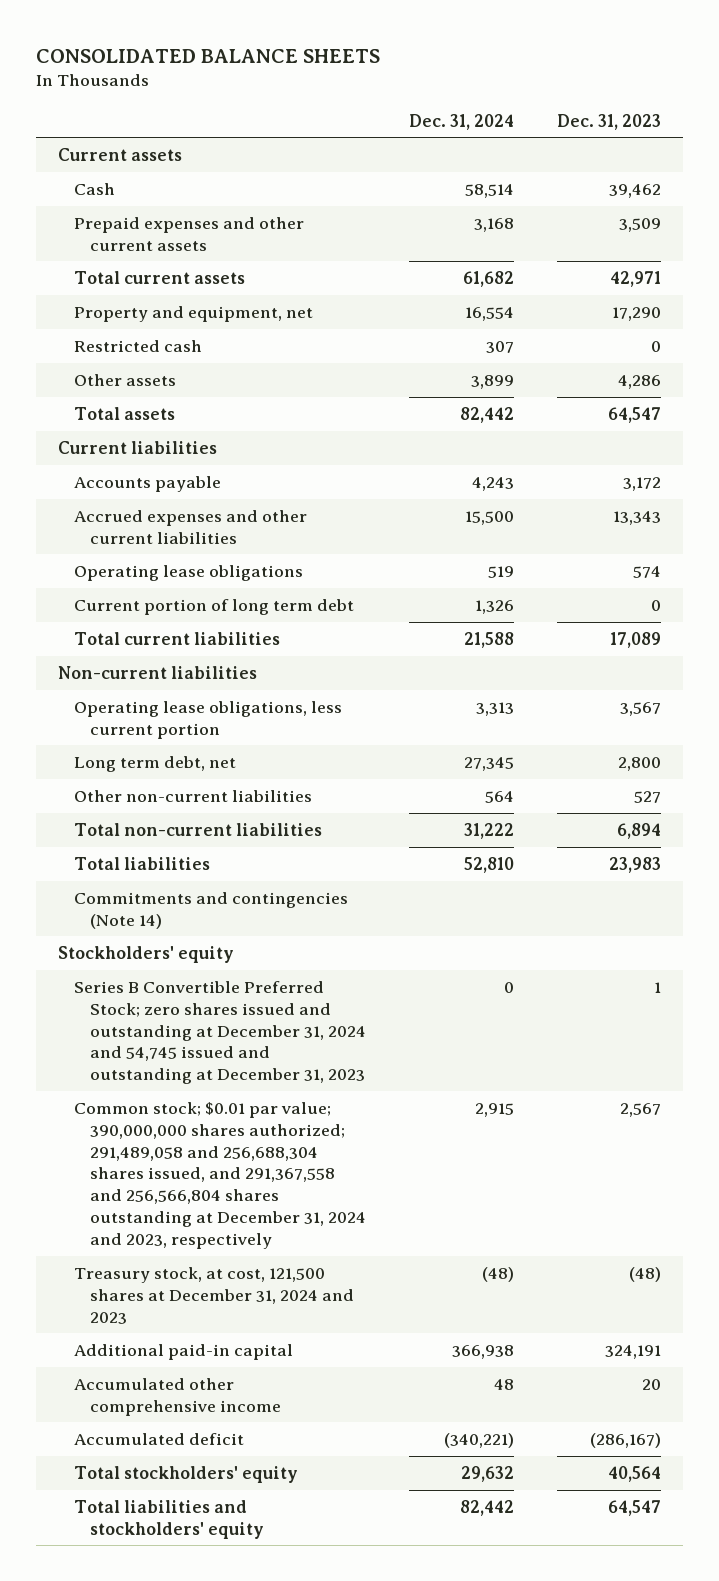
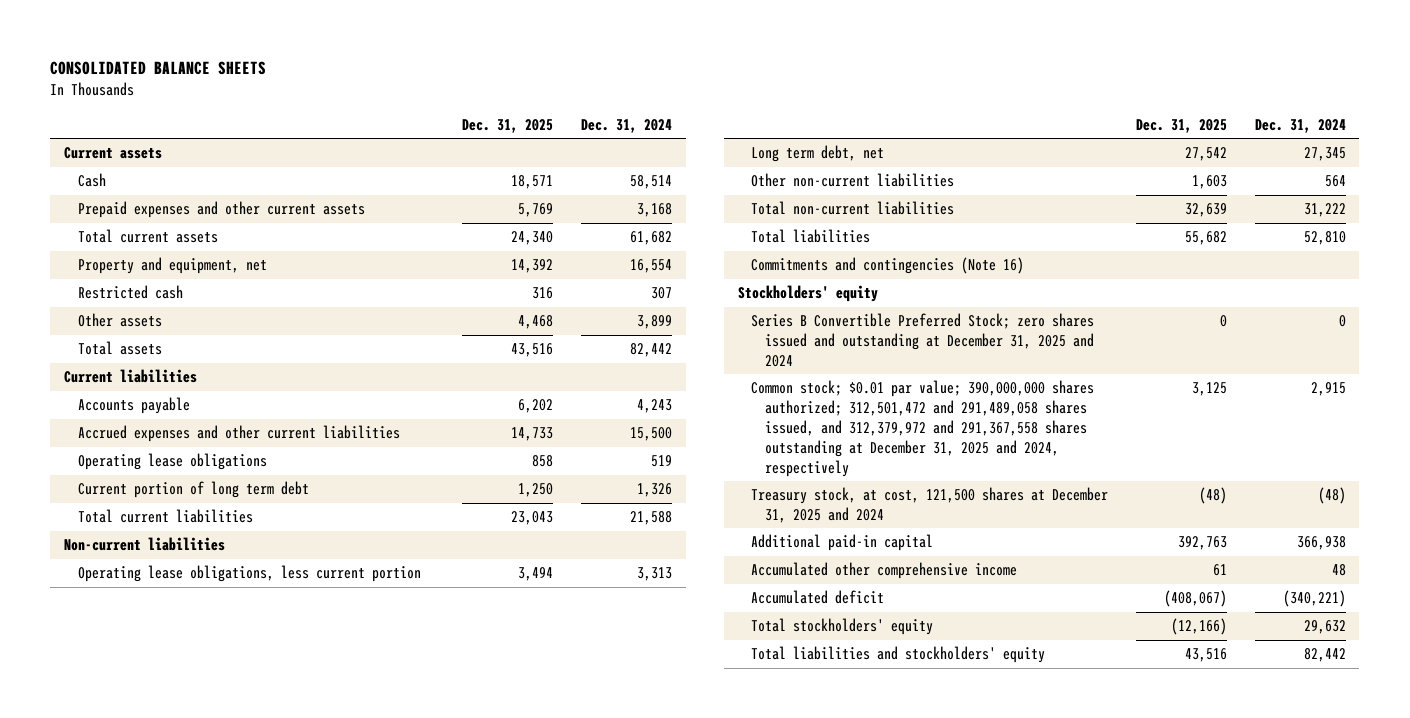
[557,113,662,130] Dec. 31, 2023 -> none
none -> [462,118,554,133] Dec. 31, 2025
[74,891,349,929] Commitments and contingencies (Note 14) -> [751,257,1025,275] Commitments and contingencies (Note 16)
[74,980,367,1085] Series B Convertible Preferred Stock; zero shares issued and outstanding at December 31, 2024 and 54,745 issued and outstanding at December 31, 2023 -> [751,313,1095,367] Series B Convertible Preferred Stock; zero shares issued and outstanding at December 31, 2025 and 2024
[74,1101,367,1250] Common stock; $0.01 par value; 390,000,000 shares authorized; 291,489,058 and 256,688,304 shares issued, and 291,367,558 and 256,566,804 shares outstanding at December 31, 2024 and 2023, respectively -> [751,380,1095,477] Common stock; $0.01 par value; 390,000,000 shares authorized; 312,501,472 and 291,489,058 shares issued, and 312,379,972 and 291,367,558 shares outstanding at December 31, 2025 and 2024, respectively
[74,1266,355,1324] Treasury stock, at cost, 121,500 shares at December 31, 2024 and 2023 -> [751,487,1109,524] Treasury stock, at cost, 121,500 shares at December 31, 2025 and 2024

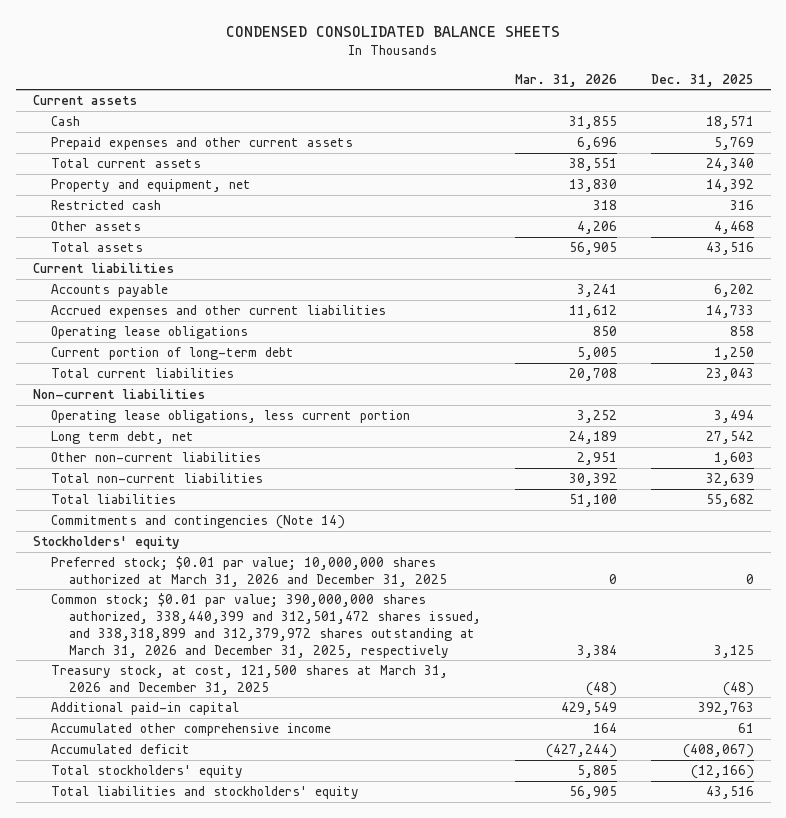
[50,61,267,76] CONSOLIDATED BALANCE SHEETS -> [226,25,561,37] CONDENSED CONSOLIDATED BALANCE SHEETS
[580,118,672,133] Dec. 31, 2024 -> none
none -> [515,73,618,87] Mar. 31, 2026
[77,481,309,499] Current portion of long term debt -> [50,346,294,360] Current portion of long-term debt
[751,257,1025,275] Commitments and contingencies (Note 16) -> [50,514,345,529] Commitments and contingencies (Note 14)
[751,313,1095,367] Series B Convertible Preferred Stock; zero shares issued and outstanding at December 31, 2025 and 2024 -> [50,555,448,587] Preferred stock; $0.01 par value; 10,000,000 shares authorized at March 31, 2026 and December 31, 2025
[751,380,1095,477] Common stock; $0.01 par value; 390,000,000 shares authorized; 312,501,472 and 291,489,058 shares issued, and 312,379,972 and 291,367,558 shares outstanding at December 31, 2025 and 2024, respectively -> [50,592,482,658] Common stock; $0.01 par value; 390,000,000 shares authorized, 338,440,399 and 312,501,472 shares issued, and 338,318,899 and 312,379,972 shares outstanding at March 31, 2026 and December 31, 2025, respectively
[751,487,1109,524] Treasury stock, at cost, 121,500 shares at December 31, 2025 and 2024 -> [50,664,448,695] Treasury stock, at cost, 121,500 shares at March 31, 2026 and December 31, 2025

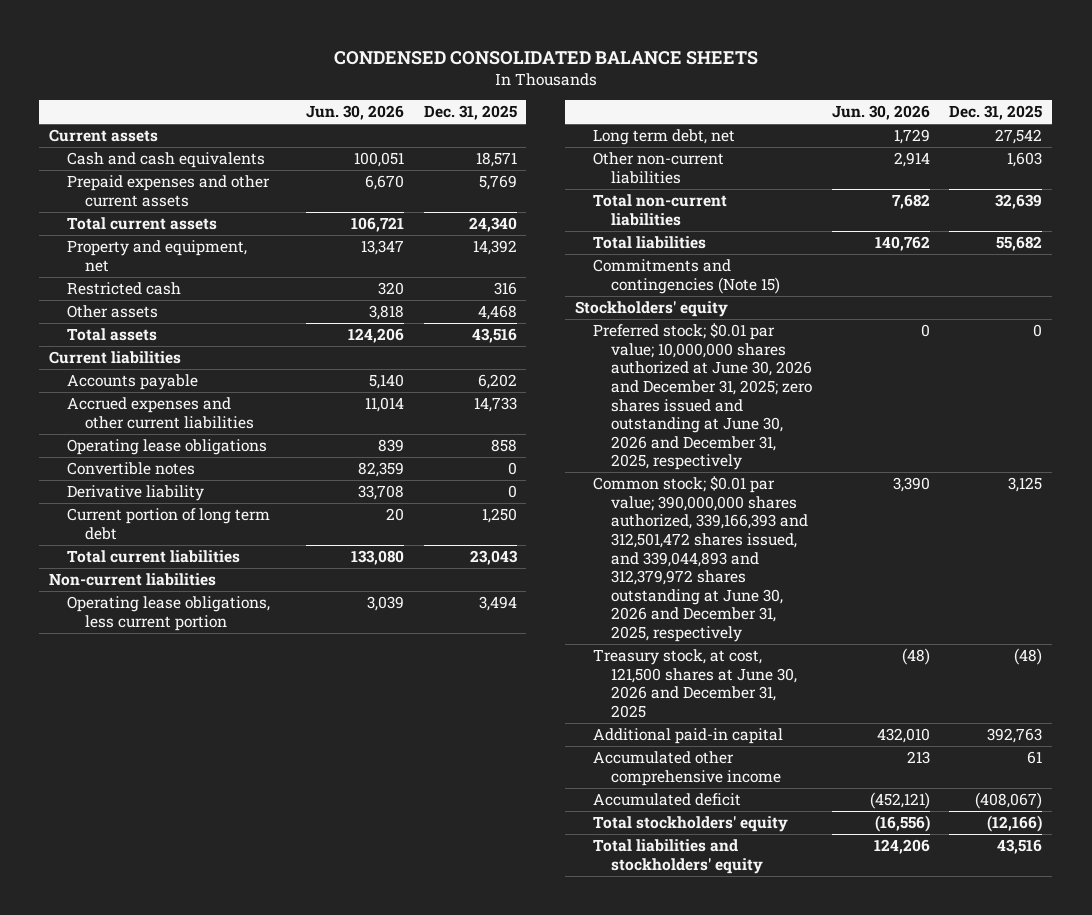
[515,73,618,87] Mar. 31, 2026 -> none
none -> [305,105,404,121] Jun. 30, 2026
[50,115,80,126] Cash -> [67,152,266,169] Cash and cash equivalents
none -> [67,462,196,476] Convertible notes
none -> [67,485,205,502] Derivative liability
[50,346,294,360] Current portion of long-term debt -> [67,508,271,540] Current portion of long term debt
[50,514,345,529] Commitments and contingencies (Note 14) -> [593,259,781,294] Commitments and contingencies (Note 15)
[50,555,448,587] Preferred stock; $0.01 par value; 10,000,000 shares authorized at March 31, 2026 and December 31, 2025 -> [593,323,813,471] Preferred stock; $0.01 par value; 10,000,000 shares authorized at June 30, 2026 and December 31, 2025; zero shares issued and outstanding at June 30, 2026 and December 31, 2025, respectively
[50,592,482,658] Common stock; $0.01 par value; 390,000,000 shares authorized, 338,440,399 and 312,501,472 shares issued, and 338,318,899 and 312,379,972 shares outstanding at March 31, 2026 and December 31, 2025, respectively -> [593,476,809,643] Common stock; $0.01 par value; 390,000,000 shares authorized, 339,166,393 and 312,501,472 shares issued, and 339,044,893 and 312,379,972 shares outstanding at June 30, 2026 and December 31, 2025, respectively
[50,664,448,695] Treasury stock, at cost, 121,500 shares at March 31, 2026 and December 31, 2025 -> [593,649,798,719] Treasury stock, at cost, 121,500 shares at June 30, 2026 and December 31, 2025

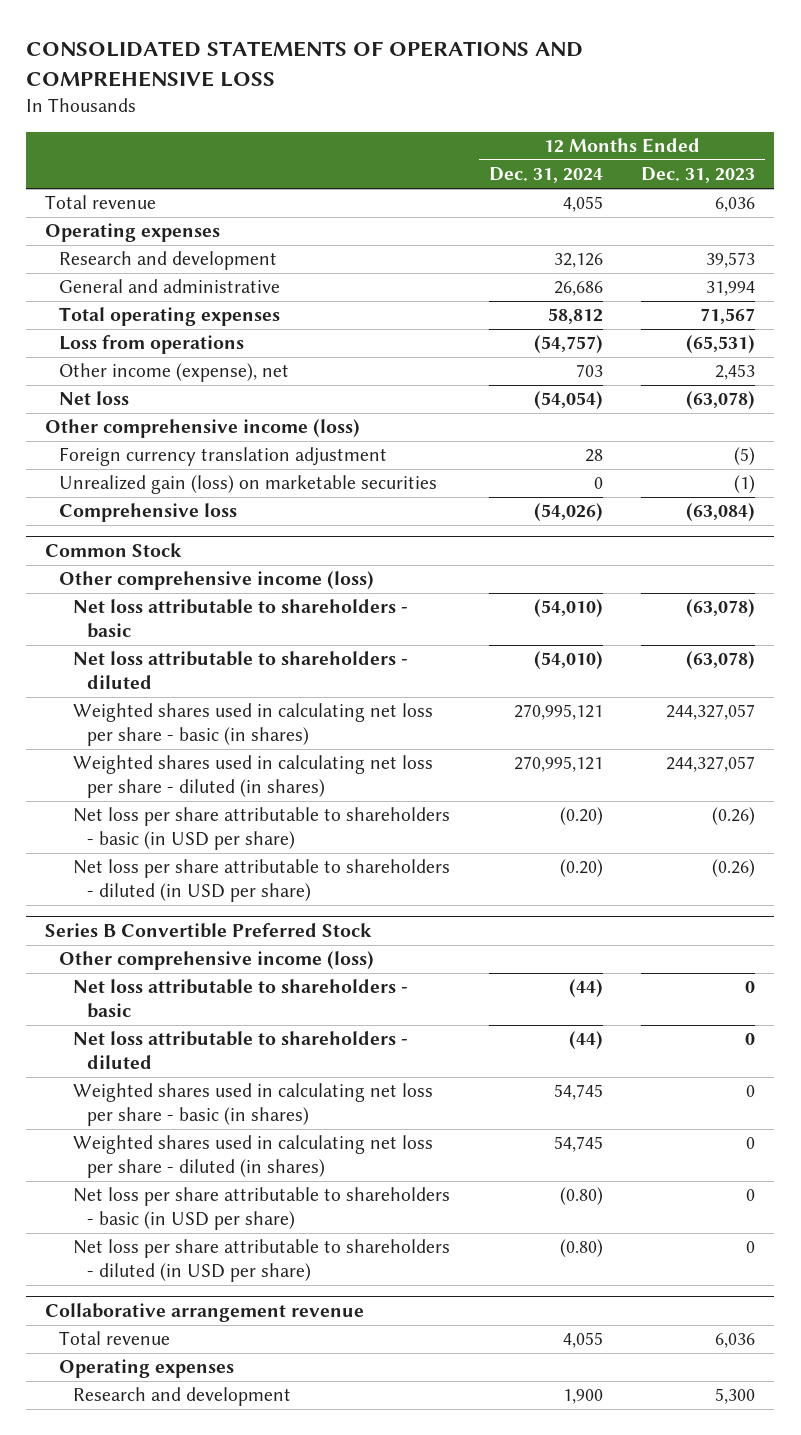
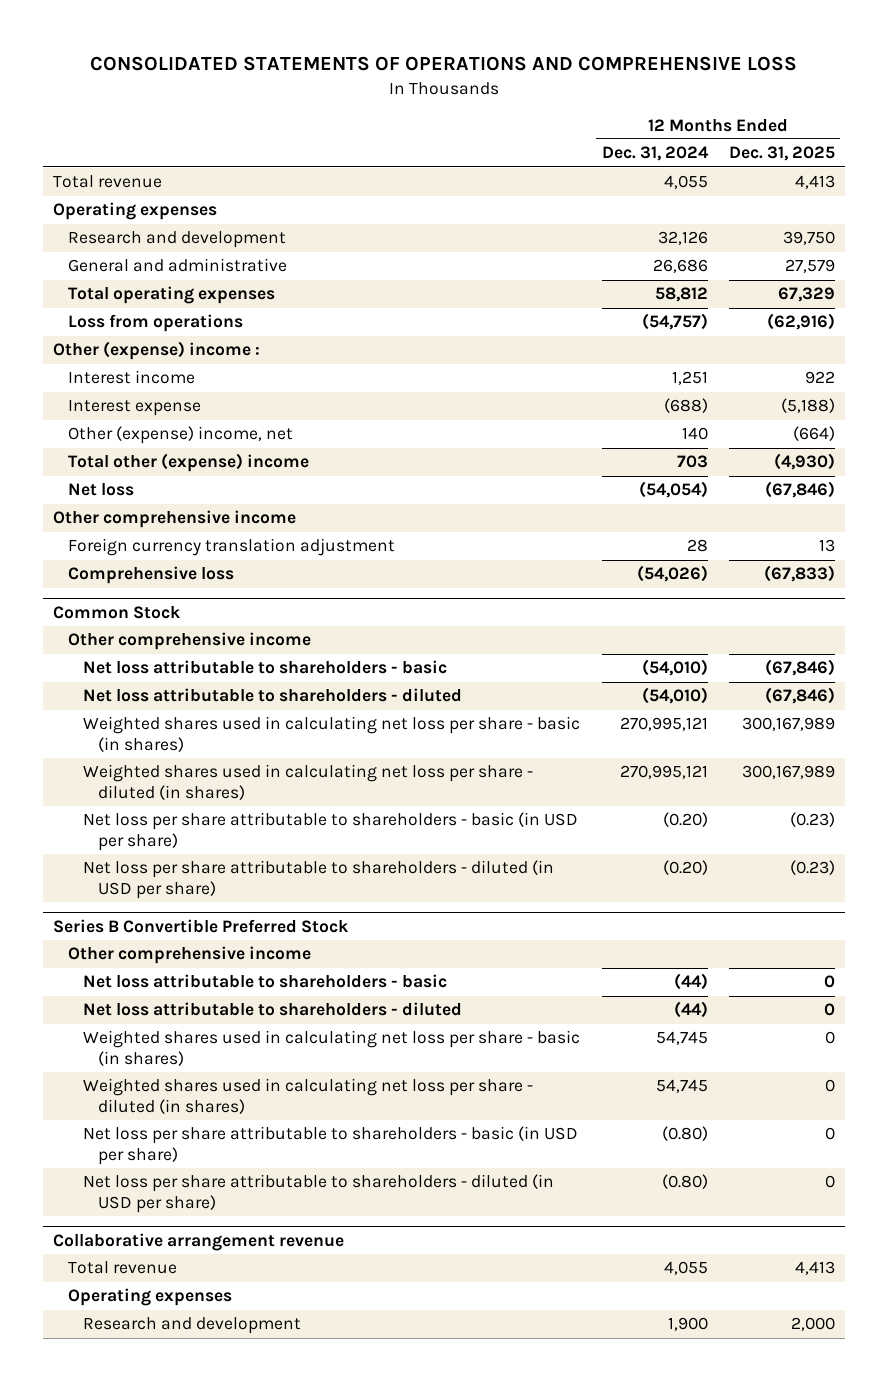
[641,167,756,184] Dec. 31, 2023 -> none
none -> [728,146,835,162] Dec. 31, 2025
none -> [53,341,261,361] Other (expense) income :
none -> [68,370,196,385] Interest income
none -> [68,400,202,417] Interest expense
none -> [68,426,294,445] Other (expense) income, net
[59,363,290,383] Other income (expense), net -> [68,453,310,473] Total other (expense) income
[45,419,361,439] Other comprehensive income (loss) -> [53,510,297,529] Other comprehensive income
[59,475,438,495] Unrealized gain (loss) on marketable securities -> none
[59,571,375,591] Other comprehensive income (loss) -> [68,632,312,651] Other comprehensive income
[59,951,375,971] Other comprehensive income (loss) -> [68,946,312,965] Other comprehensive income

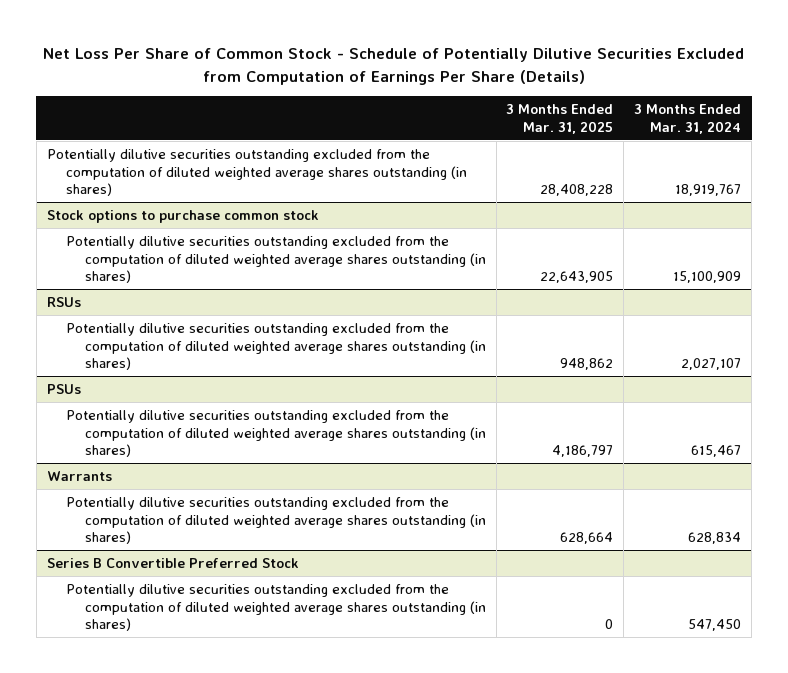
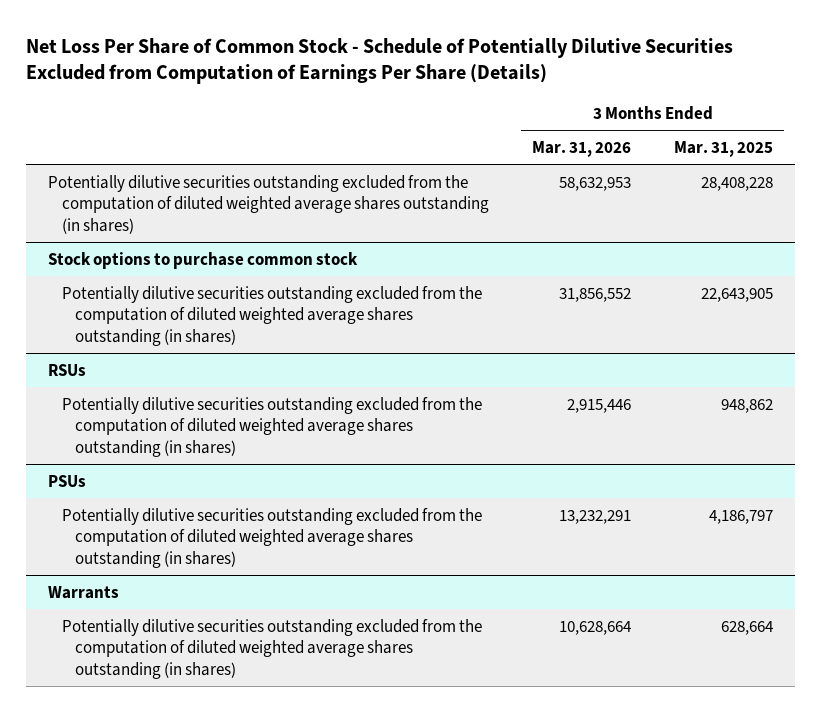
[634,104,742,134] 3 Months Ended Mar. 31, 2024 -> none
none -> [531,140,631,157] Mar. 31, 2026
[46,558,299,569] Series B Convertible Preferred Stock -> none
[65,584,486,632] Potentially dilutive securities outstanding excluded from the computation of diluted weighted average shares outstanding (in shares) -> none

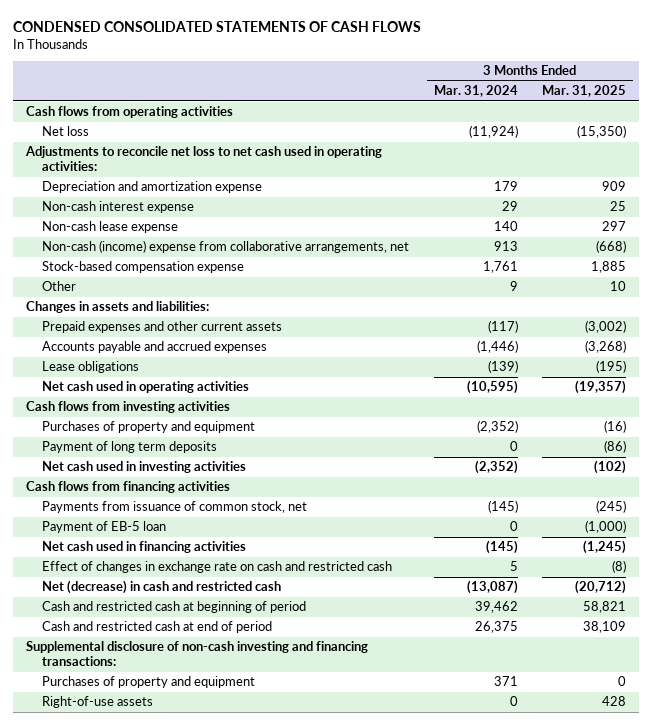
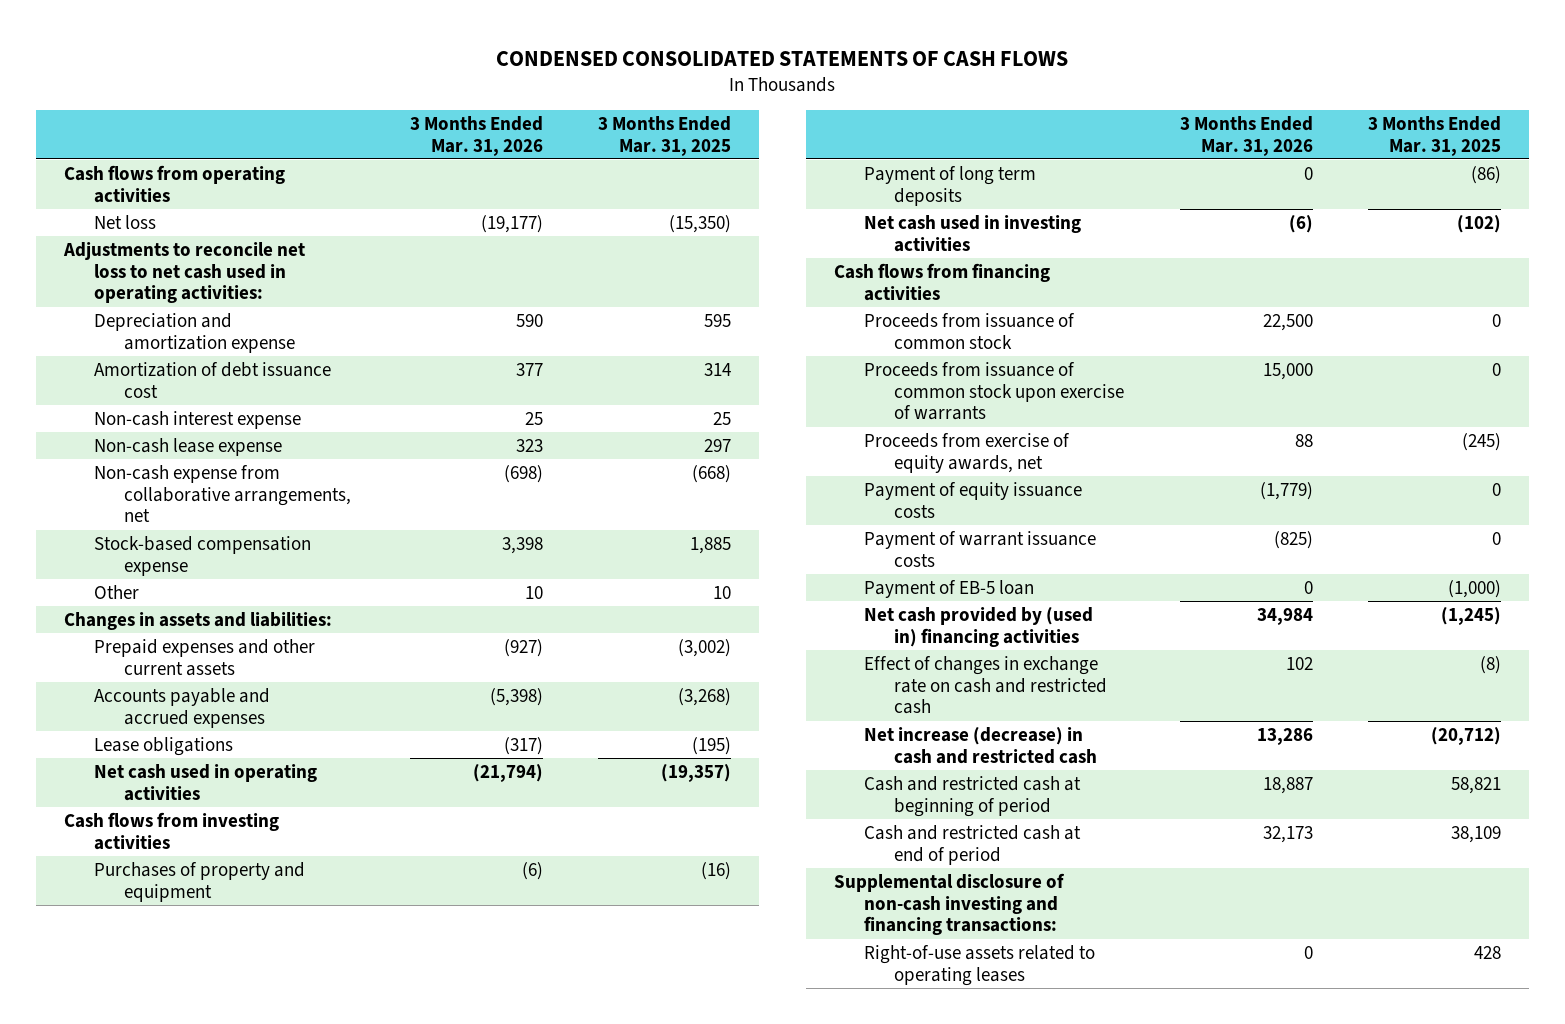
[433,85,518,98] Mar. 31, 2024 -> none
none -> [409,115,543,156] 3 Months Ended Mar. 31, 2026
[602,181,627,192] 909 -> [704,313,732,327] 595
none -> [94,361,332,398] Amortization of debt issuance cost
[41,240,409,254] Non-cash (income) expense from collaborative arrangements, net -> [94,464,352,523] Non-cash expense from collaborative arrangements, net
none -> [863,312,1075,349] Proceeds from issuance of common stock
none -> [863,361,1125,421] Proceeds from issuance of common stock upon exercise of warrants
none -> [863,432,1070,473] Proceeds from exercise of equity awards, net
[41,501,307,514] Payments from issuance of common stock, net -> [863,481,1082,518] Payment of equity issuance costs
[596,500,627,514] (245) -> [1491,482,1501,496] 0
none -> [863,530,1096,567] Payment of warrant issuance costs
[41,541,246,554] Net cash used in financing activities -> [863,606,1093,647] Net cash provided by (used in) financing activities
[41,580,281,595] Net (decrease) in cash and restricted cash -> [863,726,1098,764] Net increase (decrease) in cash and restricted cash
[41,676,255,689] Purchases of property and equipment -> none
[41,696,153,709] Right-of-use assets -> [863,944,1095,986] Right-of-use assets related to operating leases

